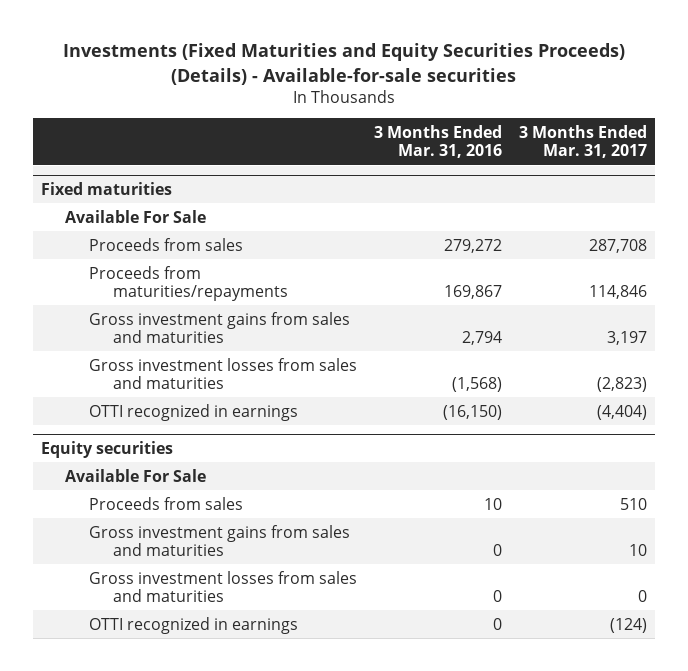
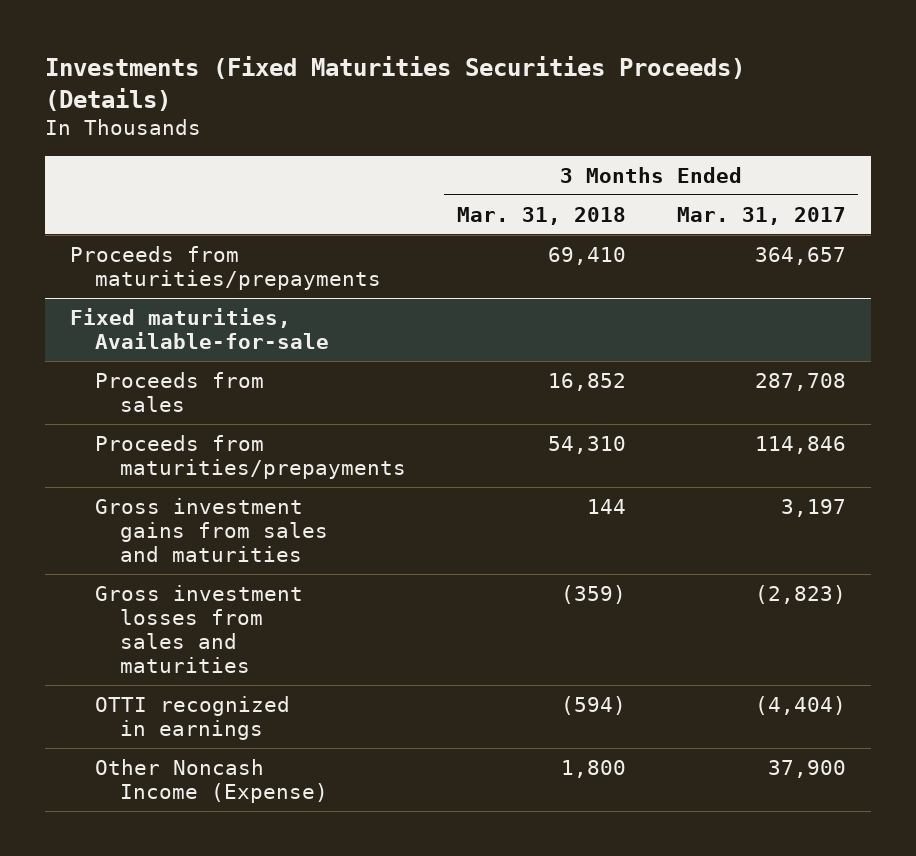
[62,43,625,85] Investments (Fixed Maturities and Equity Securities Proceeds) (Details) - Available-for-sale securities -> [44,56,745,111] Investments (Fixed Maturities Securities Proceeds) (Details)
[373,125,502,159] 3 Months Ended Mar. 31, 2016 -> none
none -> [456,206,626,225] Mar. 31, 2018
[41,181,173,195] Fixed maturities -> none
[64,209,206,223] Available For Sale -> none
none -> [70,245,382,290] Proceeds from maturities/prepayments
none -> [70,307,330,349] Fixed maturities, Available-for-sale
[88,265,288,301] Proceeds from maturities/repayments -> [95,434,407,479] Proceeds from maturities/prepayments
[41,440,174,458] Equity securities -> none
[64,468,206,482] Available For Sale -> none
[88,496,243,510] Proceeds from sales -> none
[88,524,350,556] Gross investment gains from sales and maturities -> none
[88,570,357,602] Gross investment losses from sales and maturities -> none
[88,616,298,634] OTTI recognized in earnings -> none
none -> [95,758,329,803] Other Noncash Income (Expense)

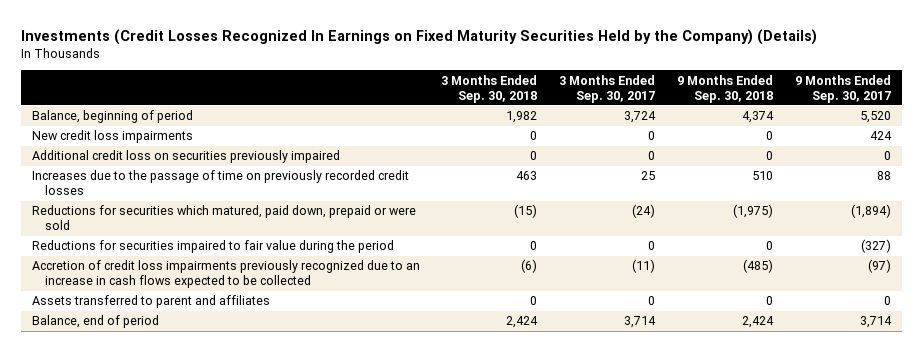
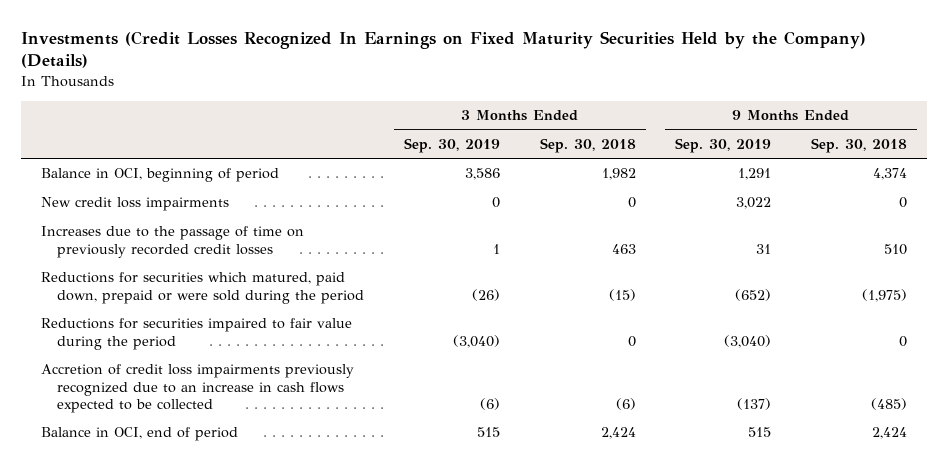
[559,74,656,103] 3 Months Ended Sep. 30, 2017 -> none
[794,74,891,103] 9 Months Ended Sep. 30, 2017 -> none
none -> [404,137,501,153] Sep. 30, 2019
none -> [675,137,772,153] Sep. 30, 2019
[31,110,193,124] Balance, beginning of period -> [40,168,279,183] Balance in OCI, beginning of period
[31,150,340,164] Additional credit loss on securities previously impaired -> none
[31,205,416,231] Reductions for securities which matured, paid down, prepaid or were sold -> [40,272,365,304] Reductions for securities which matured, paid down, prepaid or were sold during the period
[31,295,270,309] Assets transferred to parent and affiliates -> none
[31,315,159,329] Balance, end of period -> [40,427,238,442] Balance in OCI, end of period

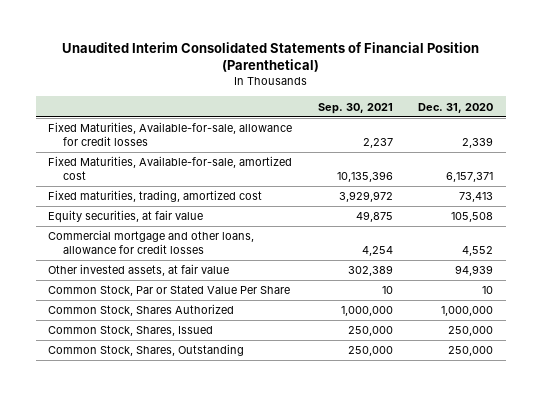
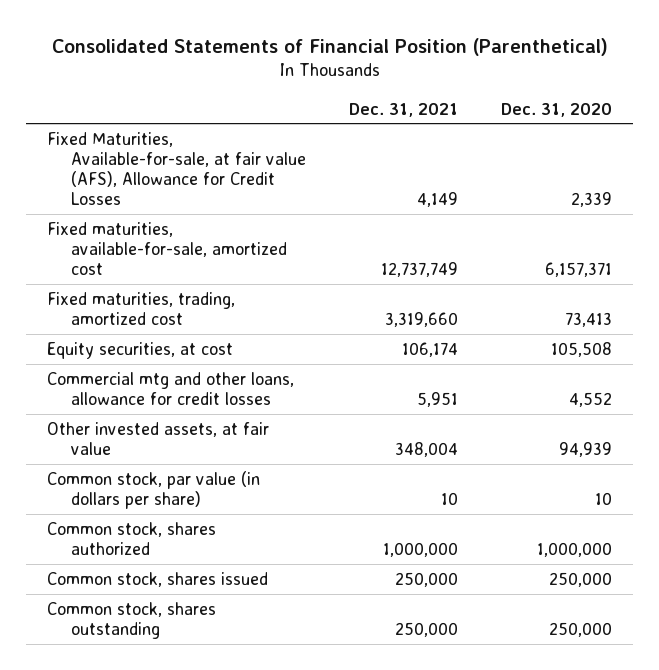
[61,41,479,73] Unaudited Interim Consolidated Statements of Financial Position (Parenthetical) -> [51,37,608,56] Consolidated Statements of Financial Position (Parenthetical)
[317,102,393,114] Sep. 30, 2021 -> none
none -> [348,102,458,117] Dec. 31, 2021
[48,122,293,147] Fixed Maturities, Available-for-sale, allowance for credit losses -> [47,131,306,206] Fixed Maturities, Available-for-sale, at fair value (AFS), Allowance for Credit Losses
[48,156,293,181] Fixed Maturities, Available-for-sale, amortized cost -> [47,221,287,276] Fixed maturities, available-for-sale, amortized cost
[48,210,204,224] Equity securities, at fair value -> [47,341,234,359] Equity securities, at cost
[48,230,255,255] Commercial mortgage and other loans, allowance for credit losses -> [47,371,295,405] Commercial mtg and other loans, allowance for credit losses
[48,285,291,297] Common Stock, Par or Stated Value Per Share -> [47,470,261,509] Common stock, par value (in dollars per share)
[48,304,235,317] Common Stock, Shares Authorized -> [47,521,217,555] Common stock, shares authorized
[48,325,214,337] Common Stock, Shares, Issued -> [47,571,269,587] Common stock, shares issued
[48,344,245,357] Common Stock, Shares, Outstanding -> [47,601,217,639] Common stock, shares outstanding

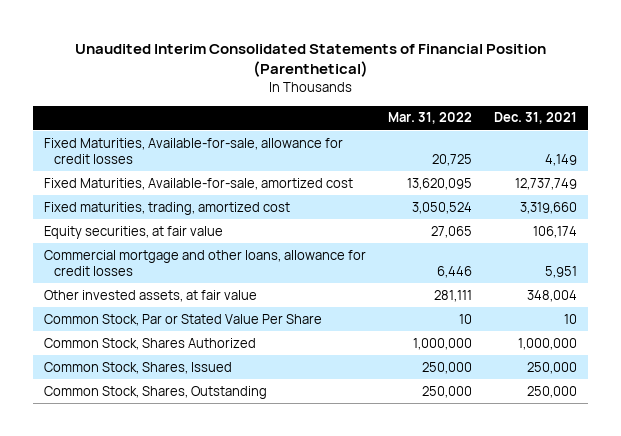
[51,37,608,56] Consolidated Statements of Financial Position (Parenthetical) -> [74,43,546,78] Unaudited Interim Consolidated Statements of Financial Position (Parenthetical)
[500,102,612,117] Dec. 31, 2020 -> none
none -> [388,112,473,125] Mar. 31, 2022
[47,131,306,206] Fixed Maturities, Available-for-sale, at fair value (AFS), Allowance for Credit Losses -> [44,137,344,164] Fixed Maturities, Available-for-sale, allowance for credit losses
[47,221,287,276] Fixed maturities, available-for-sale, amortized cost -> [44,177,354,190] Fixed Maturities, Available-for-sale, amortized cost
[47,341,234,359] Equity securities, at cost -> [44,225,224,239] Equity securities, at fair value
[47,371,295,405] Commercial mtg and other loans, allowance for credit losses -> [44,249,367,276] Commercial mortgage and other loans, allowance for credit losses
[47,470,261,509] Common stock, par value (in dollars per share) -> [44,313,323,326] Common Stock, Par or Stated Value Per Share
[47,521,217,555] Common stock, shares authorized -> [44,337,257,350] Common Stock, Shares Authorized
[47,571,269,587] Common stock, shares issued -> [44,361,233,374] Common Stock, Shares, Issued
[47,601,217,639] Common stock, shares outstanding -> [44,385,268,399] Common Stock, Shares, Outstanding

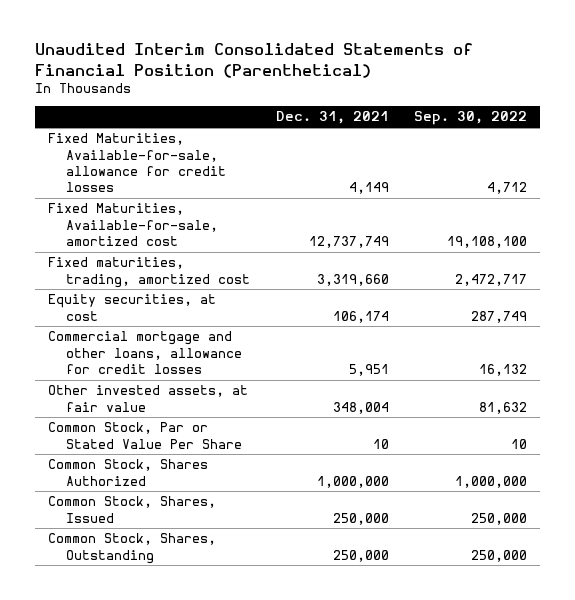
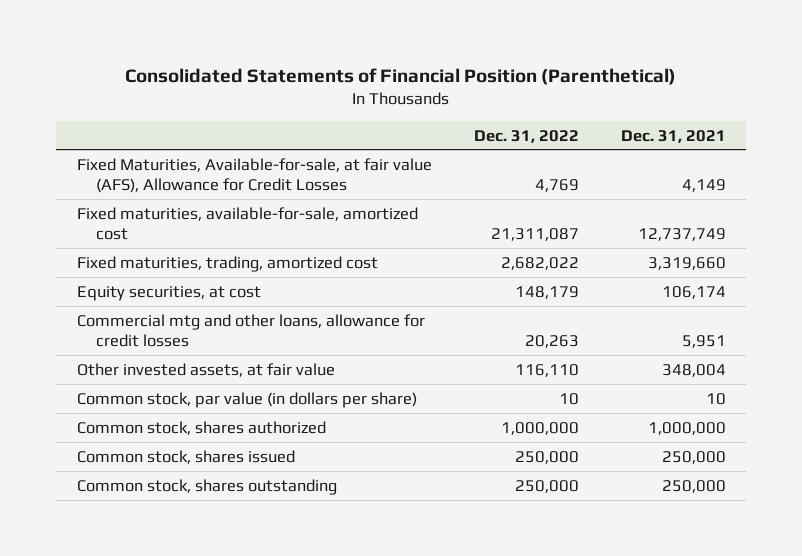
[35,43,474,78] Unaudited Interim Consolidated Statements of Financial Position (Parenthetical) -> [125,67,677,85] Consolidated Statements of Financial Position (Parenthetical)
[414,111,528,126] Sep. 30, 2022 -> none
none -> [473,129,579,143] Dec. 31, 2022
[48,133,227,193] Fixed Maturities, Available-for-sale, allowance for credit losses -> [76,157,432,193] Fixed Maturities, Available-for-sale, at fair value (AFS), Allowance for Credit Losses
[48,203,219,247] Fixed Maturities, Available-for-sale, amortized cost -> [76,206,418,240] Fixed maturities, available-for-sale, amortized cost
[48,331,243,375] Commercial mortgage and other loans, allowance for credit losses -> [76,313,425,347] Commercial mtg and other loans, allowance for credit losses
[48,422,243,449] Common Stock, Par or Stated Value Per Share -> [76,391,417,408] Common stock, par value (in dollars per share)
[48,459,209,486] Common Stock, Shares Authorized -> [76,420,326,435] Common stock, shares authorized
[48,496,217,523] Common Stock, Shares, Issued -> [76,449,295,464] Common stock, shares issued
[48,533,217,564] Common Stock, Shares, Outstanding -> [76,478,337,495] Common stock, shares outstanding

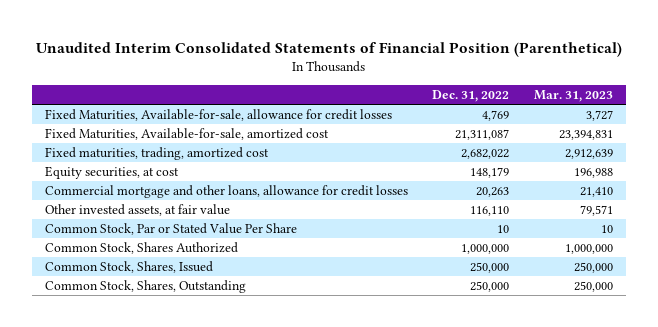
[125,67,677,85] Consolidated Statements of Financial Position (Parenthetical) -> [35,42,622,58] Unaudited Interim Consolidated Statements of Financial Position (Parenthetical)
[620,129,726,143] Dec. 31, 2021 -> none
none -> [534,89,614,102] Mar. 31, 2023
[76,157,432,193] Fixed Maturities, Available-for-sale, at fair value (AFS), Allowance for Credit Losses -> [44,109,392,122] Fixed Maturities, Available-for-sale, allowance for credit losses
[76,206,418,240] Fixed maturities, available-for-sale, amortized cost -> [44,128,329,141] Fixed Maturities, Available-for-sale, amortized cost
[76,313,425,347] Commercial mtg and other loans, allowance for credit losses -> [44,185,408,199] Commercial mortgage and other loans, allowance for credit losses
[76,391,417,408] Common stock, par value (in dollars per share) -> [44,223,297,236] Common Stock, Par or Stated Value Per Share
[76,420,326,435] Common stock, shares authorized -> [44,242,238,255] Common Stock, Shares Authorized
[76,449,295,464] Common stock, shares issued -> [44,261,213,274] Common Stock, Shares, Issued
[76,478,337,495] Common stock, shares outstanding -> [44,280,246,294] Common Stock, Shares, Outstanding

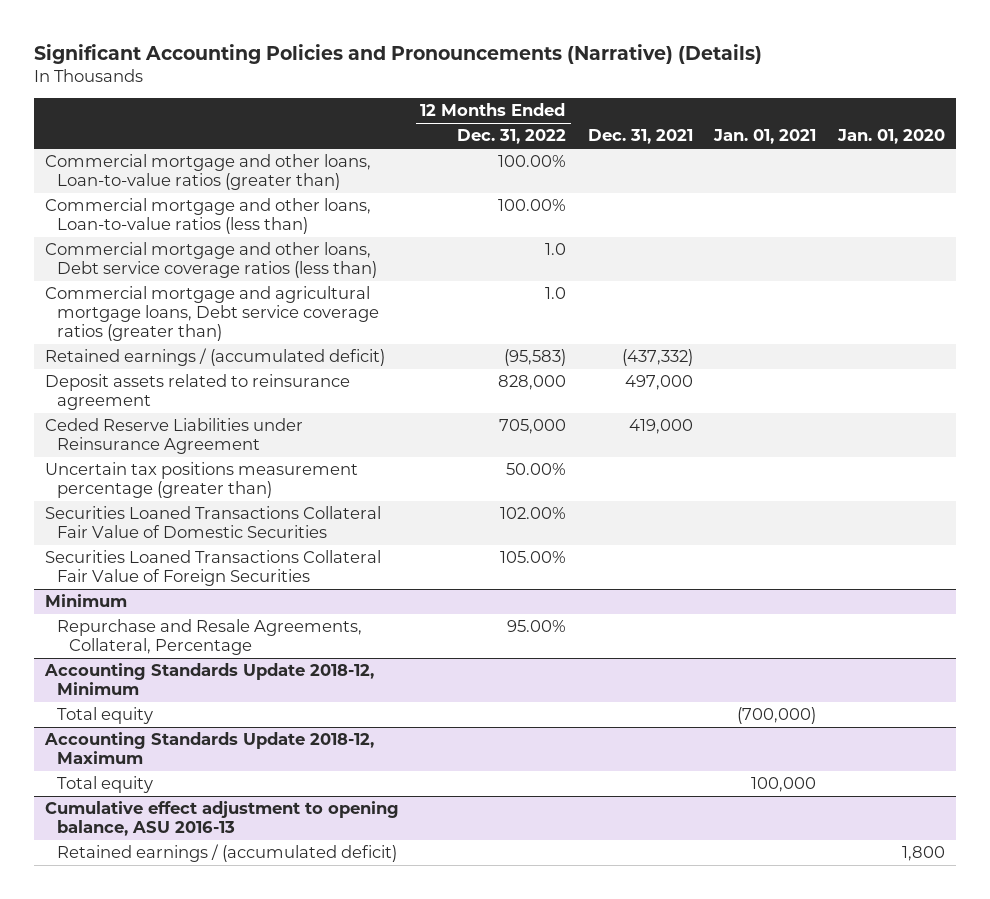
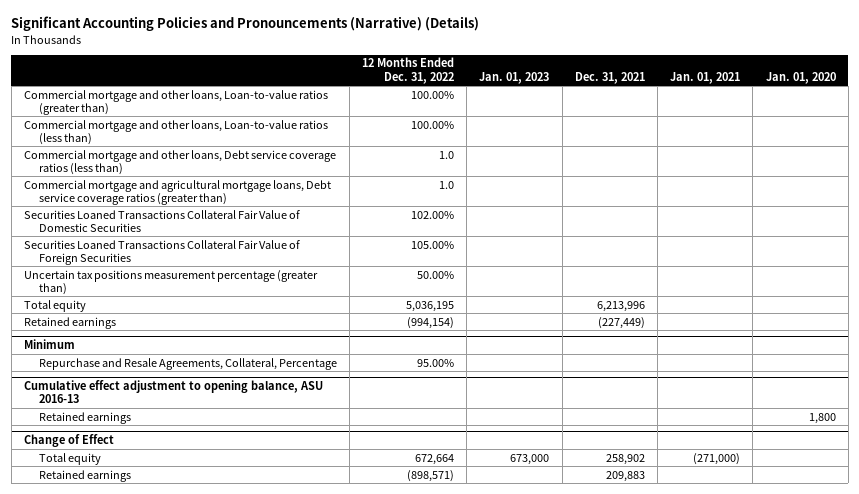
none -> [479,71,550,84] Jan. 01, 2023
[45,348,386,367] Retained earnings / (accumulated deficit) -> none
[45,374,351,411] Deposit assets related to reinsurance agreement -> none
[45,418,304,455] Ceded Reserve Liabilities under Reinsurance Agreement -> none
[45,462,359,499] Uncertain tax positions measurement percentage (greater than) -> [23,269,318,295] Uncertain tax positions measurement percentage (greater than)
none -> [23,299,86,312] Total equity
none -> [23,316,116,329] Retained earnings
[44,663,375,696] Accounting Standards Update 2018-12, Minimum -> none
[57,707,154,725] Total equity -> none
[44,732,375,765] Accounting Standards Update 2018-12, Maximum -> none
[57,776,154,794] Total equity -> none
[57,844,398,863] Retained earnings / (accumulated deficit) -> [38,411,131,424] Retained earnings
none -> [23,434,114,448] Change of Effect
none -> [38,452,101,465] Total equity
none -> [38,469,131,482] Retained earnings

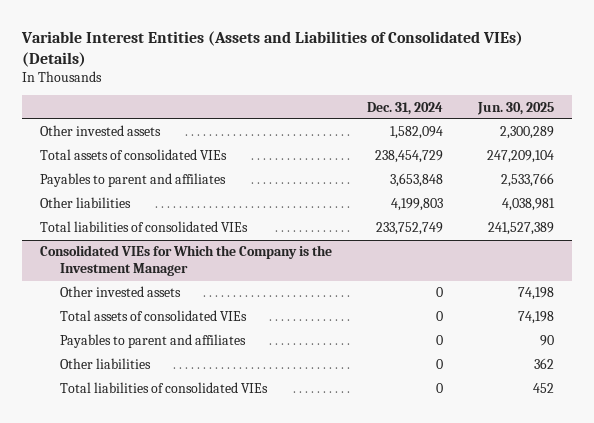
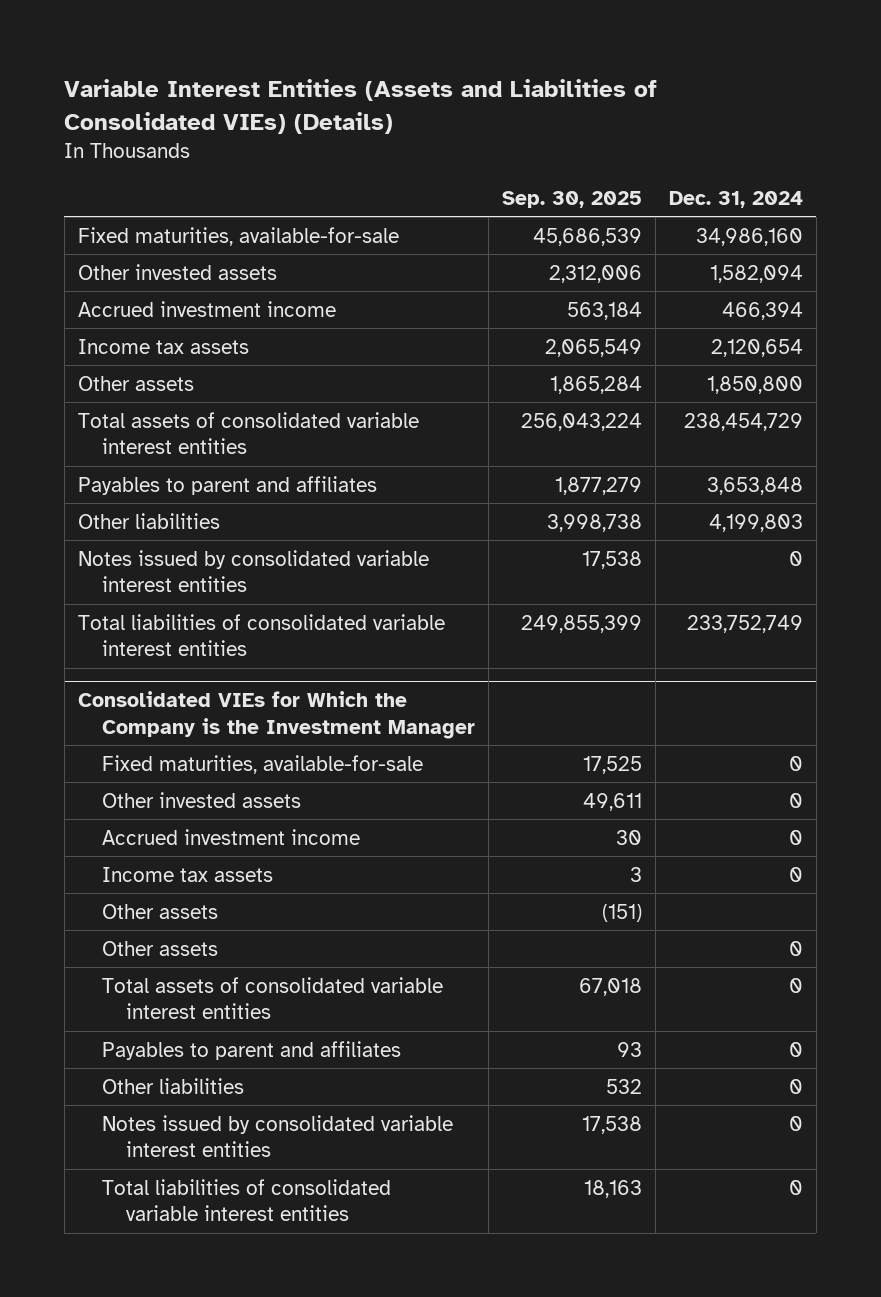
[477,101,555,115] Jun. 30, 2025 -> none
none -> [501,190,642,208] Sep. 30, 2025
none -> [77,226,399,246] Fixed maturities, available-for-sale
none -> [77,300,336,317] Accrued investment income
none -> [77,338,249,354] Income tax assets
none -> [77,375,194,391] Other assets
[39,149,227,161] Total assets of consolidated VIEs -> [77,411,419,455] Total assets of consolidated variable interest entities
none -> [77,549,429,593] Notes issued by consolidated variable interest entities
[39,221,248,233] Total liabilities of consolidated VIEs -> [77,613,445,657] Total liabilities of consolidated variable interest entities
none -> [101,754,423,774] Fixed maturities, available-for-sale
none -> [101,828,360,845] Accrued investment income
none -> [101,866,273,882] Income tax assets
none -> [101,903,218,919] Other assets
none -> [101,940,218,956] Other assets
[60,310,248,322] Total assets of consolidated VIEs -> [101,976,443,1020] Total assets of consolidated variable interest entities
none -> [101,1114,453,1158] Notes issued by consolidated variable interest entities
[60,382,269,394] Total liabilities of consolidated VIEs -> [101,1178,391,1222] Total liabilities of consolidated variable interest entities

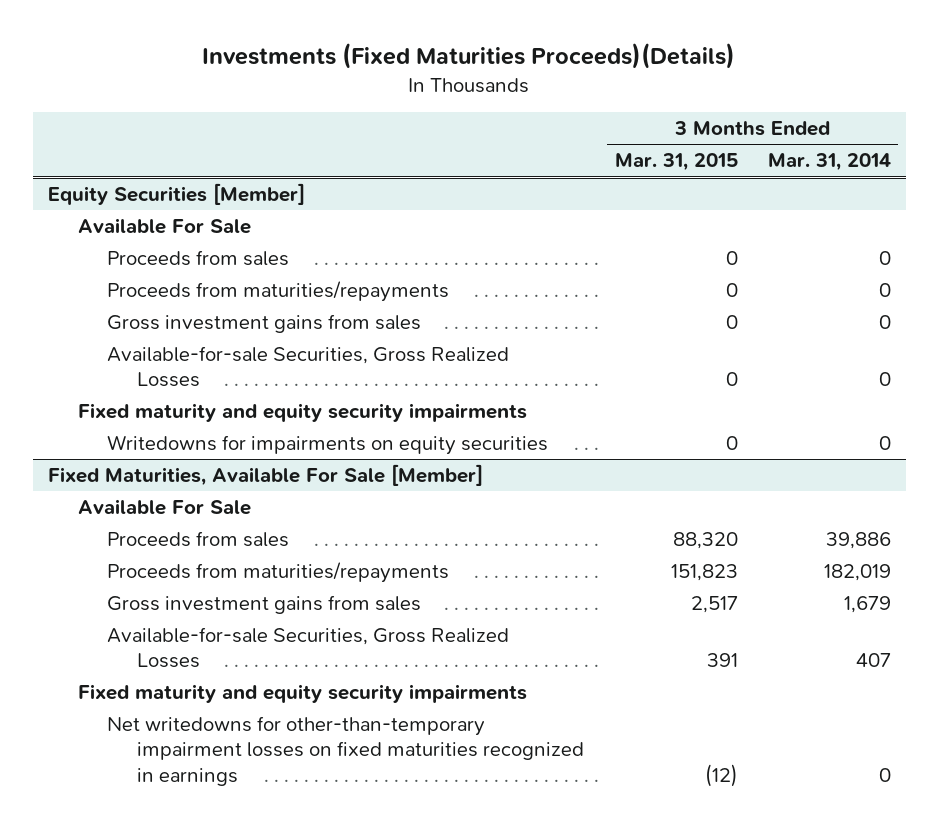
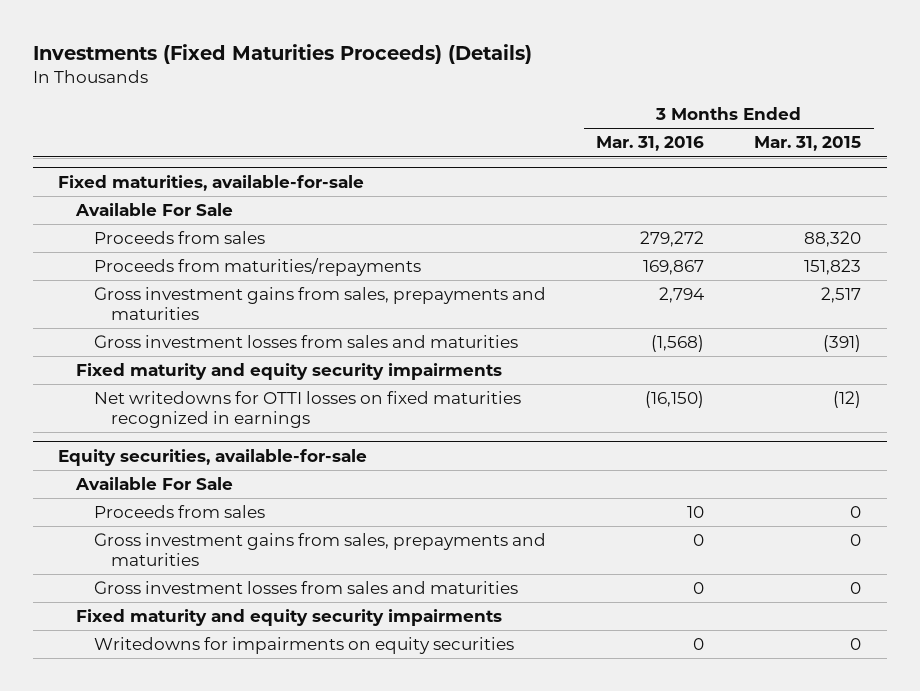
[202,43,736,70] Investments (Fixed Maturities Proceeds)(Details) -> [33,43,533,64] Investments (Fixed Maturities Proceeds) (Details)
[767,153,891,172] Mar. 31, 2014 -> none
none -> [596,136,705,152] Mar. 31, 2016
[47,182,305,205] Equity Securities [Member] -> none
[77,217,251,234] Available For Sale -> none
[107,249,290,266] Proceeds from sales -> none
[107,280,450,302] Proceeds from maturities/repayments -> none
[107,313,422,333] Gross investment gains from sales -> none
[107,345,510,388] Available-for-sale Securities, Gross Realized Losses -> none
[77,402,527,422] Fixed maturity and equity security impairments -> none
[107,434,549,455] Writedowns for impairments on equity securities -> none
[47,463,483,486] Fixed Maturities, Available For Sale [Member] -> [58,175,365,192] Fixed maturities, available-for-sale
[107,626,510,669] Available-for-sale Securities, Gross Realized Losses -> none
[107,594,422,614] Gross investment gains from sales -> [93,287,546,321] Gross investment gains from sales, prepayments and maturities
none -> [93,335,518,349] Gross investment losses from sales and maturities
[107,715,585,786] Net writedowns for other-than-temporary impairment losses on fixed maturities recognized in earnings -> [93,391,521,429] Net writedowns for OTTI losses on fixed maturities recognized in earnings
none -> [58,449,368,467] Equity securities, available-for-sale
none -> [75,477,234,491] Available For Sale
none -> [93,505,265,519] Proceeds from sales
none -> [93,533,546,567] Gross investment gains from sales, prepayments and maturities
none -> [93,581,518,595] Gross investment losses from sales and maturities
none -> [76,609,503,627] Fixed maturity and equity security impairments
none -> [93,637,514,655] Writedowns for impairments on equity securities

